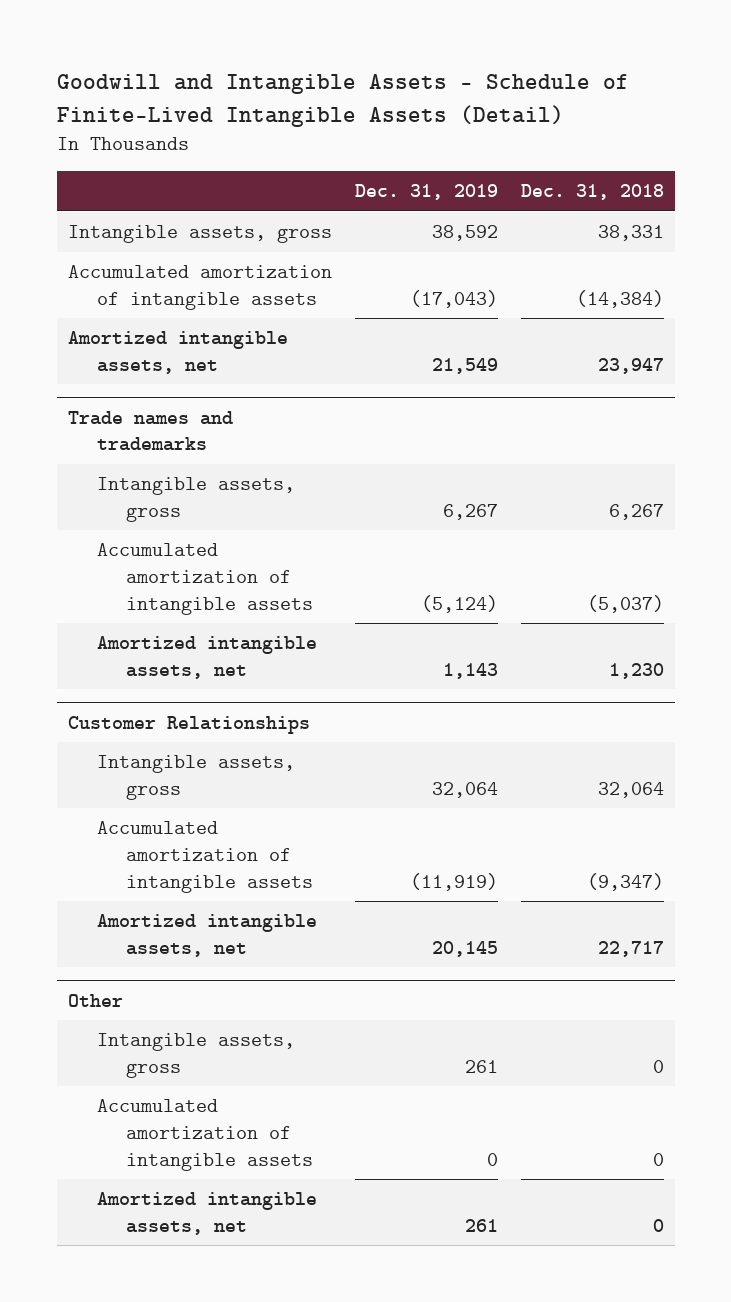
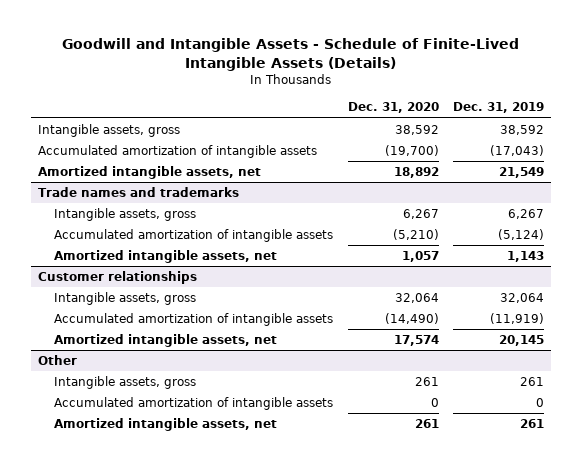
[56,74,629,127] Goodwill and Intangible Assets - Schedule of Finite-Lived Intangible Assets (Detail) -> [61,38,519,72] Goodwill and Intangible Assets - Schedule of Finite-Lived Intangible Assets (Details)
[520,184,664,201] Dec. 31, 2018 -> none
none -> [347,102,439,114] Dec. 31, 2020
[67,715,310,734] Customer Relationships -> [37,270,197,284] Customer relationships

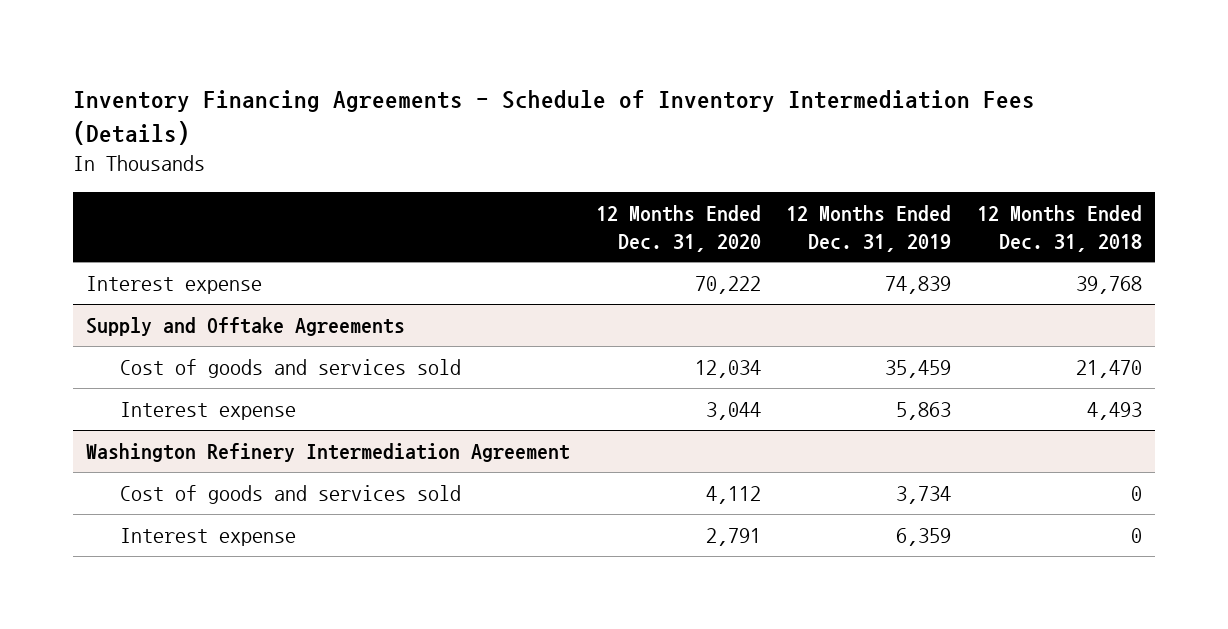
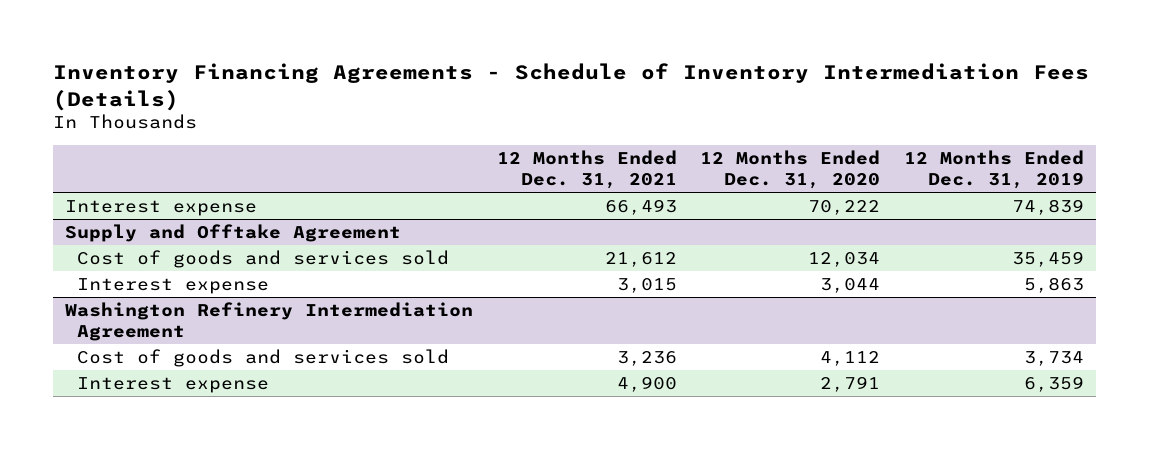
[977,205,1143,252] 12 Months Ended Dec. 31, 2018 -> none
none -> [496,149,677,189] 12 Months Ended Dec. 31, 2021
[85,316,405,336] Supply and Offtake Agreements -> [65,223,402,242] Supply and Offtake Agreement

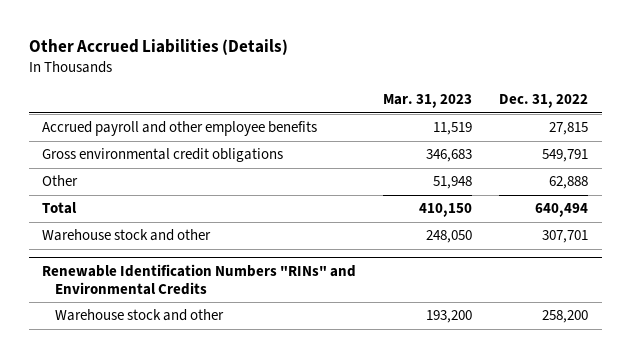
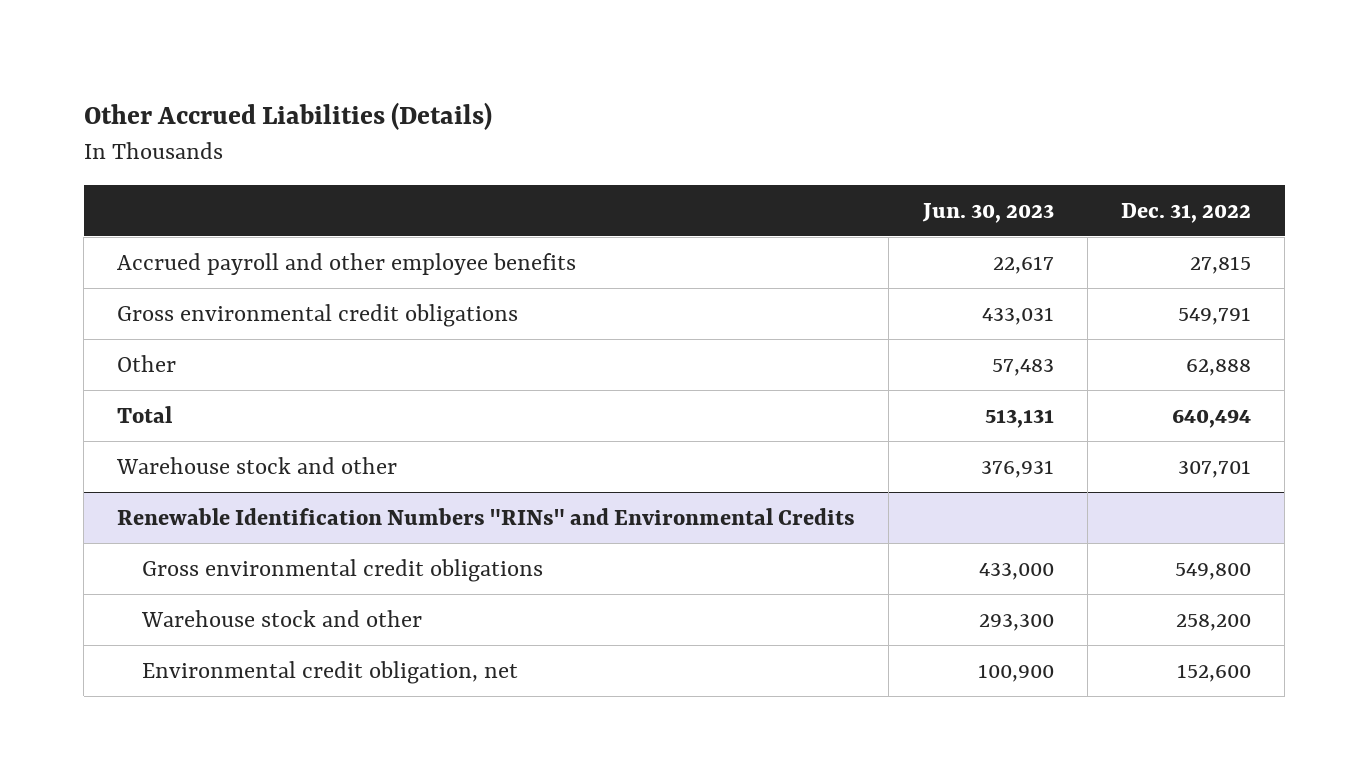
[383,94,473,109] Mar. 31, 2023 -> none
none -> [921,202,1054,223] Jun. 30, 2023
none -> [142,558,544,582] Gross environmental credit obligations
none -> [142,660,519,684] Environmental credit obligation, net

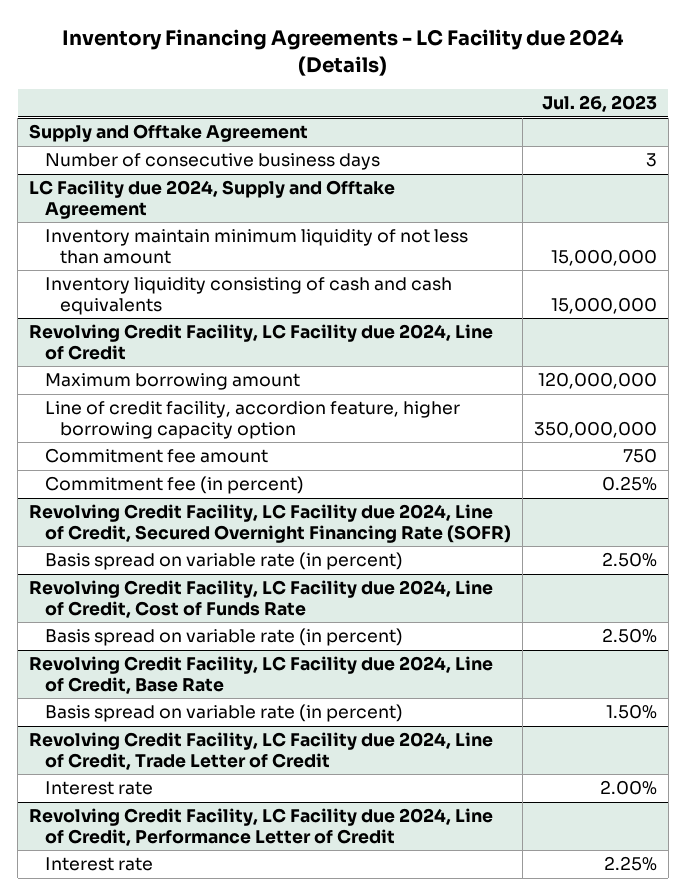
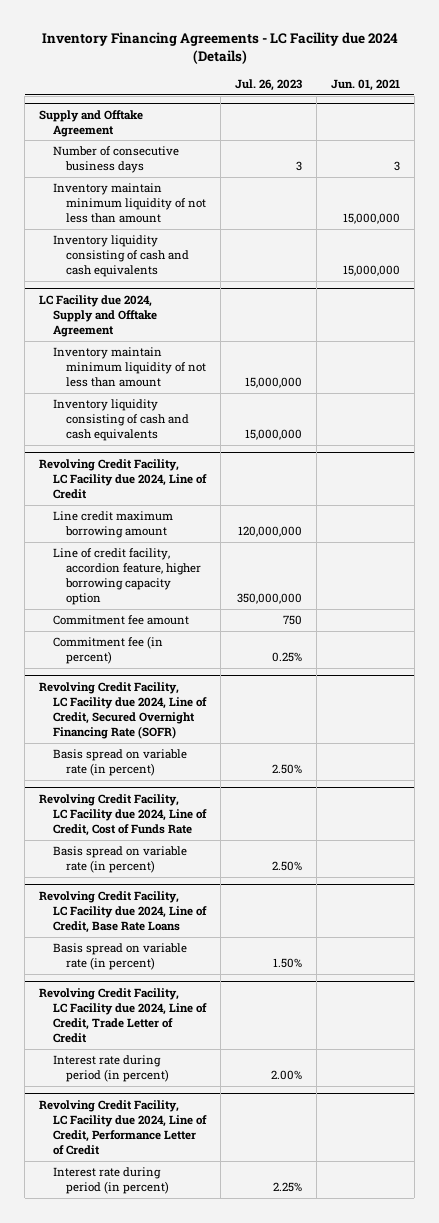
none -> [330,78,400,91] Jun. 01, 2021
none -> [52,183,206,224] Inventory maintain minimum liquidity of not less than amount
none -> [52,235,189,278] Inventory liquidity consisting of cash and cash equivalents
[44,373,300,391] Maximum borrowing amount -> [52,511,173,539] Line credit maximum borrowing amount
[29,656,494,694] Revolving Credit Facility, LC Facility due 2024, Line of Credit, Base Rate -> [39,890,207,933] Revolving Credit Facility, LC Facility due 2024, Line of Credit, Base Rate Loans
[44,781,153,796] Interest rate -> [52,1055,169,1083] Interest rate during period (in percent)
[44,857,153,872] Interest rate -> [52,1167,169,1195] Interest rate during period (in percent)

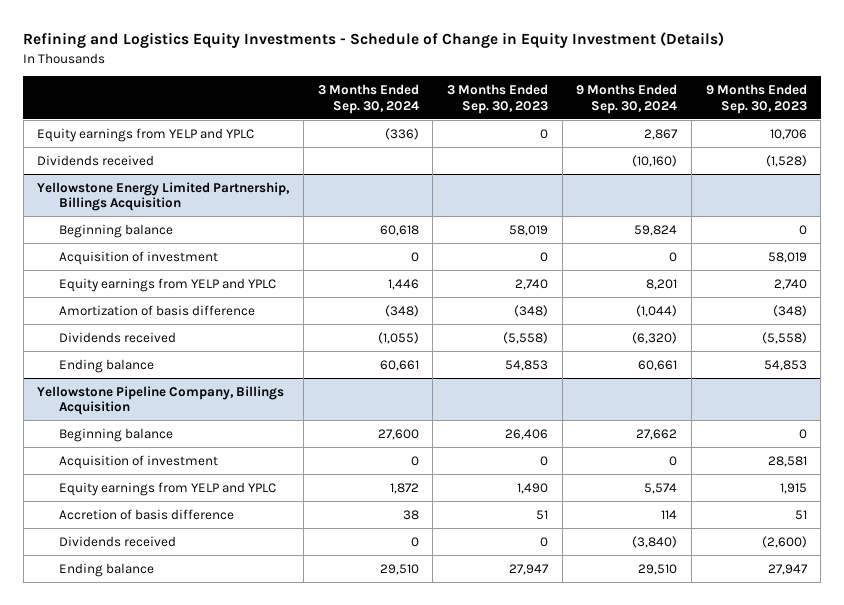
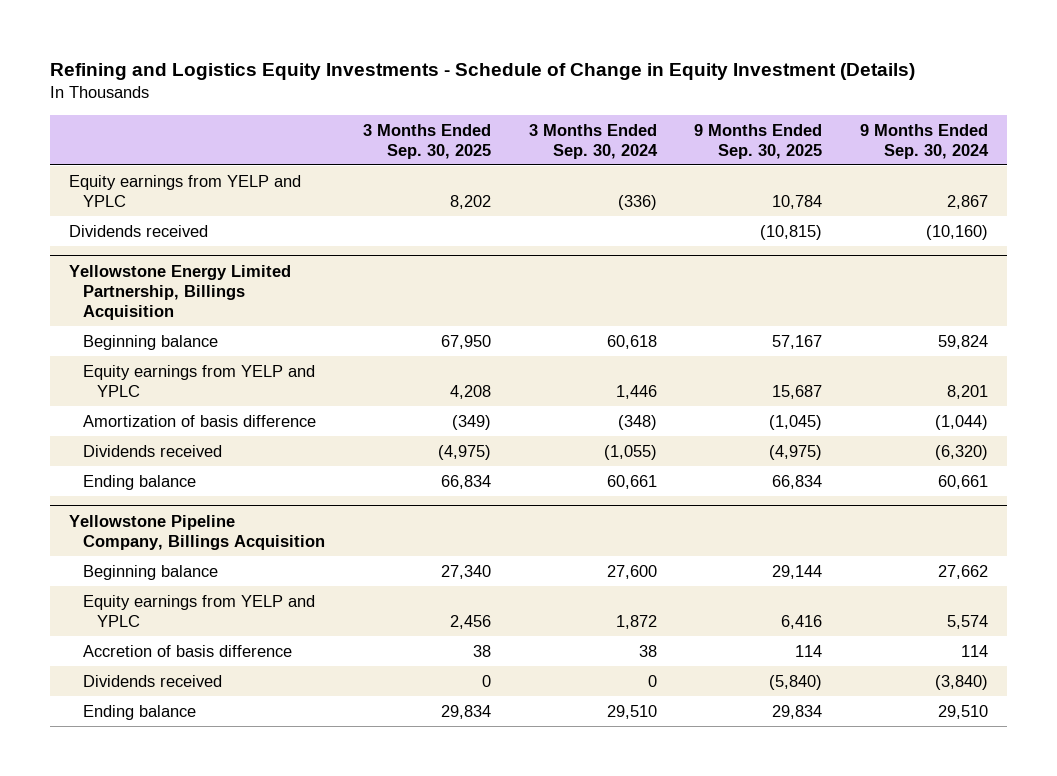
[447,83,549,114] 3 Months Ended Sep. 30, 2023 -> none
[705,83,807,114] 9 Months Ended Sep. 30, 2023 -> none
none -> [362,123,491,159] 3 Months Ended Sep. 30, 2025
none -> [694,123,823,159] 9 Months Ended Sep. 30, 2025
[58,250,218,265] Acquisition of investment -> none
[58,454,218,469] Acquisition of investment -> none

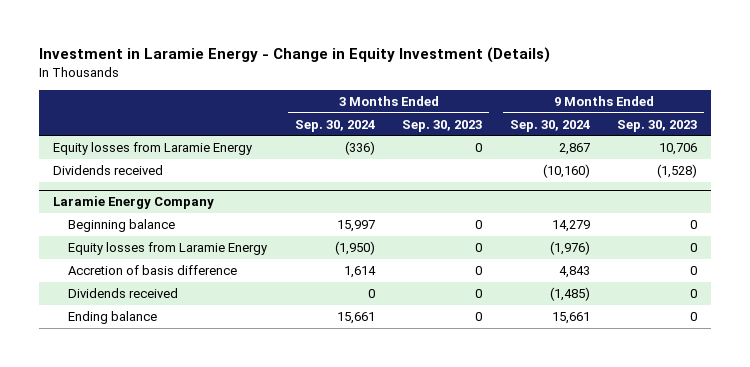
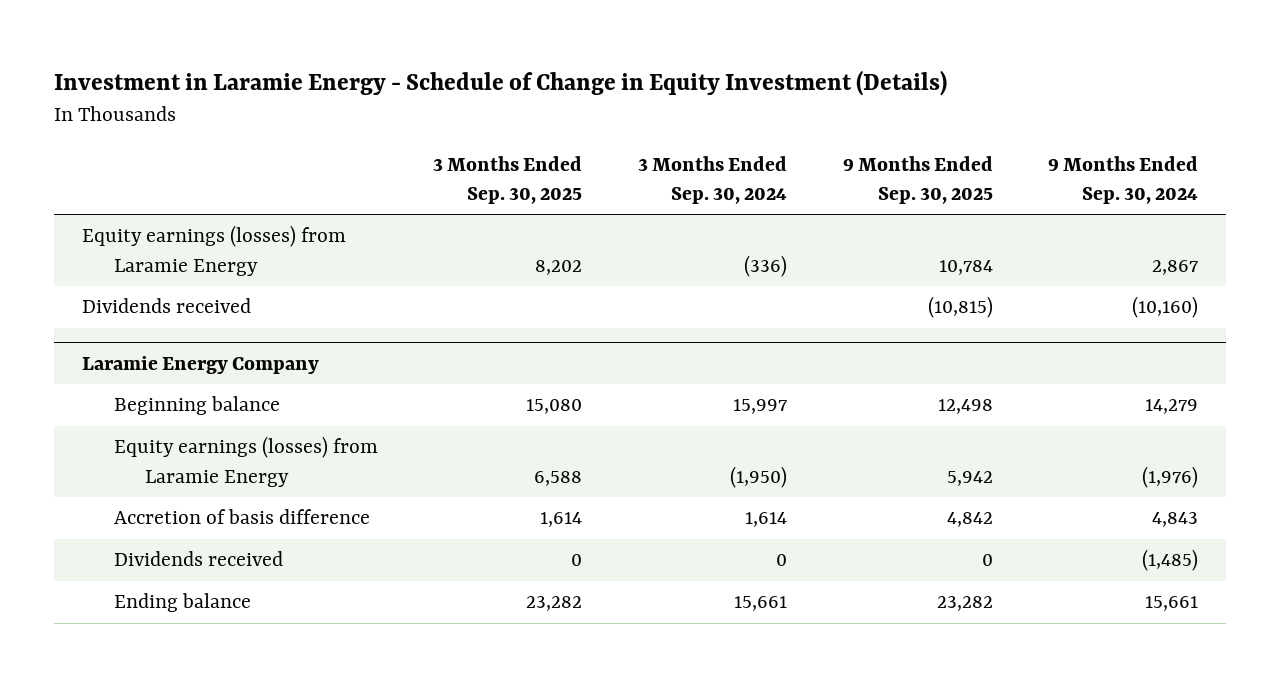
[39,47,551,64] Investment in Laramie Energy - Change in Equity Investment (Details) -> [54,69,948,96] Investment in Laramie Energy - Schedule of Change in Equity Investment (Details)
[402,119,483,132] Sep. 30, 2023 -> none
[617,119,698,132] Sep. 30, 2023 -> none
none -> [433,155,583,205] 3 Months Ended Sep. 30, 2025
none -> [842,155,993,205] 9 Months Ended Sep. 30, 2025
[52,142,252,156] Equity losses from Laramie Energy -> [82,225,347,276] Equity earnings (losses) from Laramie Energy
[68,242,268,256] Equity losses from Laramie Energy -> [113,436,378,487] Equity earnings (losses) from Laramie Energy

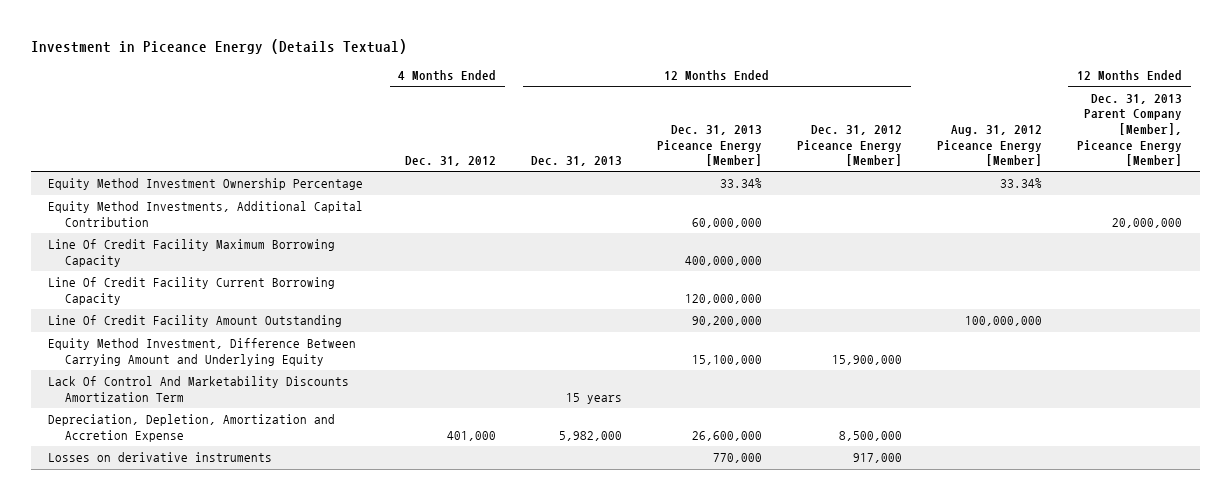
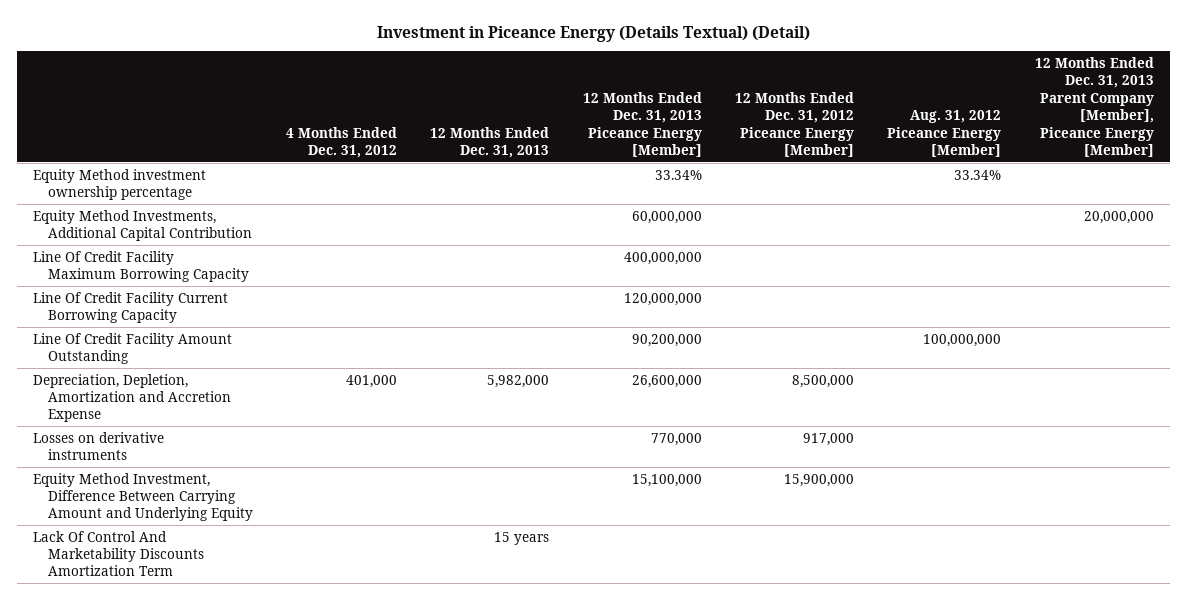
[30,38,407,54] Investment in Piceance Energy (Details Textual) -> [376,25,810,42] Investment in Piceance Energy (Details Textual) (Detail)
[48,178,364,191] Equity Method Investment Ownership Percentage -> [33,168,207,201] Equity Method investment ownership percentage
[48,338,357,367] Equity Method Investment, Difference Between Carrying Amount and Underlying Equity -> [33,472,253,522] Equity Method Investment, Difference Between Carrying Amount and Underlying Equity
[48,376,350,403] Lack Of Control And Marketability Discounts Amortization Term -> [33,530,204,577] Lack Of Control And Marketability Discounts Amortization Term

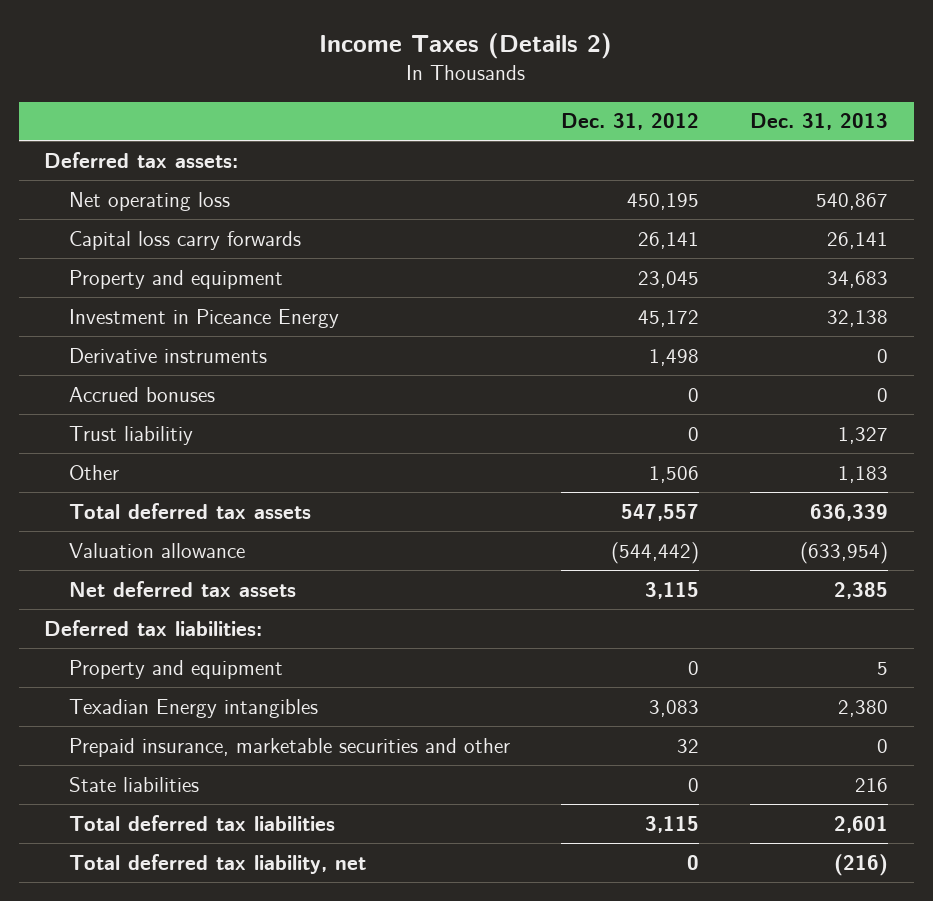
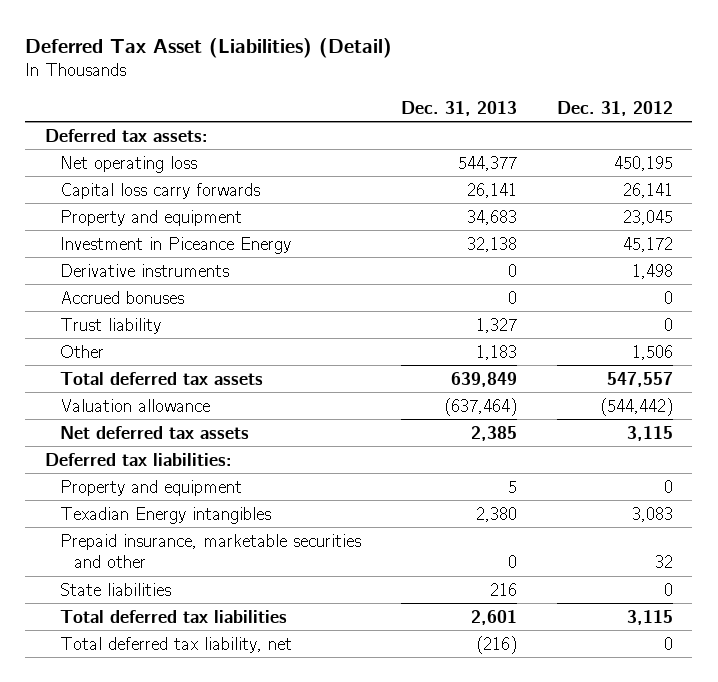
[319,32,613,59] Income Taxes (Details 2) -> [25,37,393,58] Deferred Tax Asset (Liabilities) (Detail)
[816,192,889,210] 540,867 -> [457,155,517,171] 544,377
[69,425,194,445] Trust liabilitiy -> [59,317,161,334] Trust liability
[810,503,889,521] 636,339 -> [450,371,517,387] 639,849
[800,541,889,564] (633,954) -> [443,397,517,416] (637,464)

